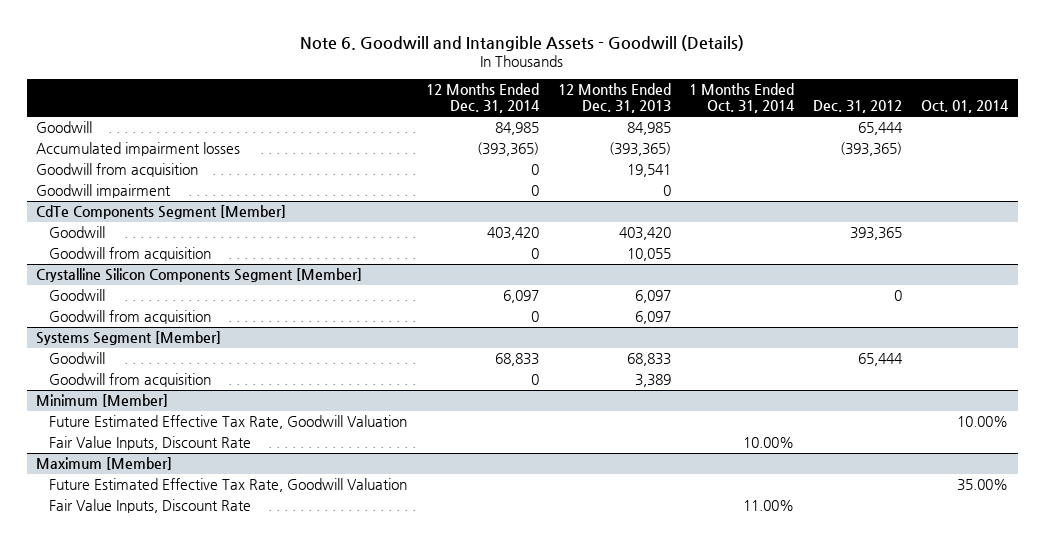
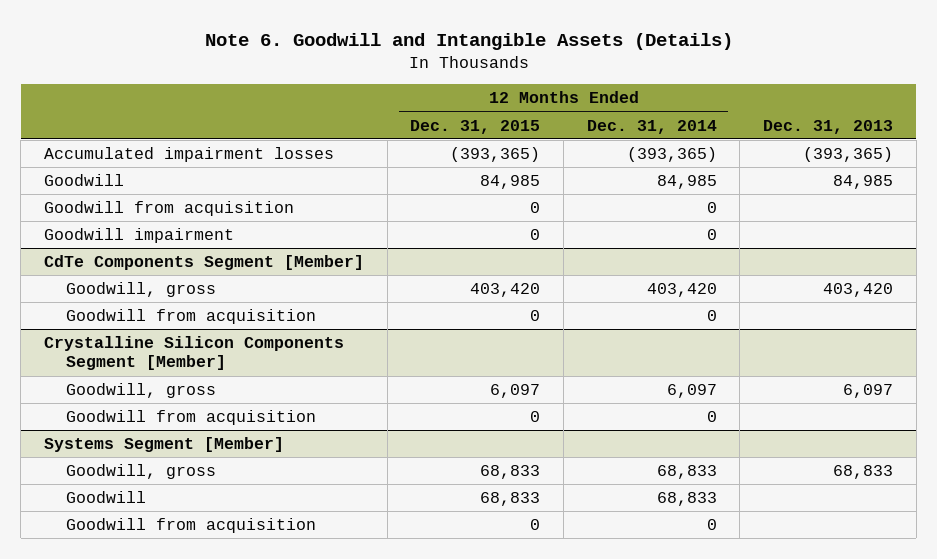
[300,34,745,51] Note 6. Goodwill and Intangible Assets - Goodwill (Details) -> [204,33,733,51] Note 6. Goodwill and Intangible Assets (Details)
[557,83,671,114] 12 Months Ended Dec. 31, 2013 -> none
[689,83,796,114] 1 Months Ended Oct. 31, 2014 -> none
[813,100,903,114] Dec. 31, 2012 -> none
[921,100,1010,114] Oct. 01, 2014 -> none
none -> [410,119,541,134] Dec. 31, 2015
none -> [763,119,894,134] Dec. 31, 2013
[36,121,93,134] Goodwill -> [43,173,124,186] Goodwill
[48,226,105,239] Goodwill -> [65,281,216,297] Goodwill, gross
[48,289,105,302] Goodwill -> [65,382,216,398] Goodwill, gross
none -> [65,463,216,479] Goodwill, gross
[36,394,169,408] Minimum [Member] -> none
[48,415,407,430] Future Estimated Effective Tax Rate, Goodwill Valuation -> none
[48,436,251,451] Fair Value Inputs, Discount Rate -> none
[36,457,173,471] Maximum [Member] -> none
[48,478,407,493] Future Estimated Effective Tax Rate, Goodwill Valuation -> none
[48,499,251,514] Fair Value Inputs, Discount Rate -> none

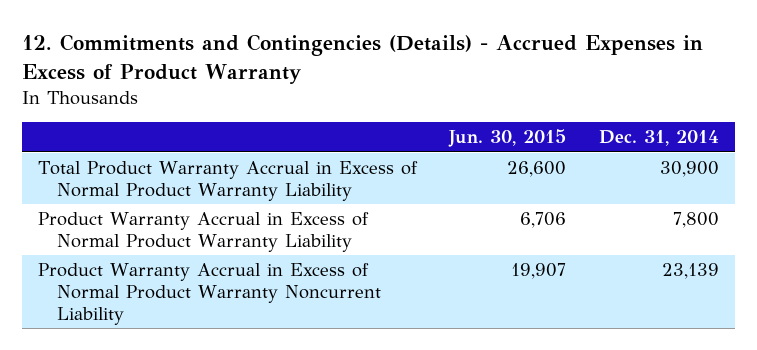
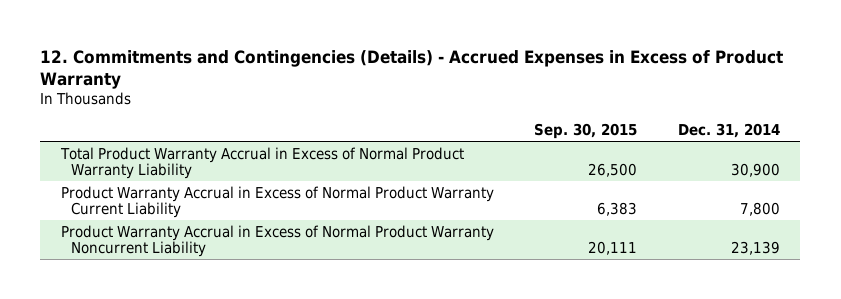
[448,129,567,148] Jun. 30, 2015 -> none
none -> [534,123,638,140] Sep. 30, 2015
[37,212,369,253] Product Warranty Accrual in Excess of Normal Product Warranty Liability -> [60,185,494,219] Product Warranty Accrual in Excess of Normal Product Warranty Current Liability

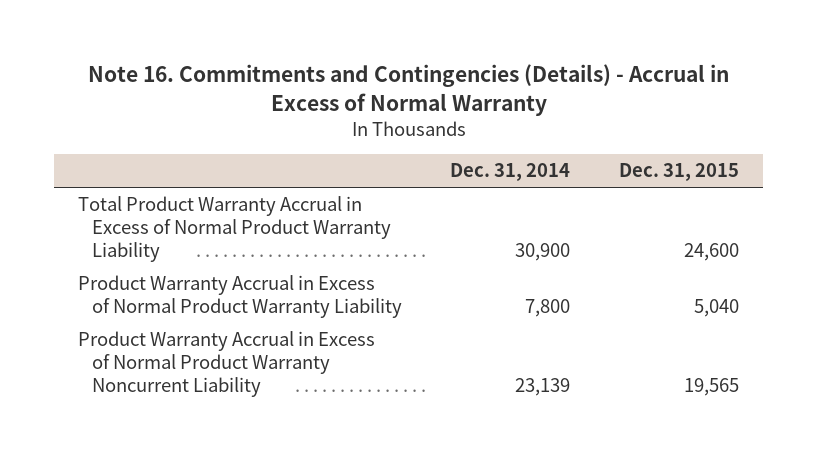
[40,49,784,89] 12. Commitments and Contingencies (Details) - Accrued Expenses in Excess of Product Warranty -> [87,64,729,116] Note 16. Commitments and Contingencies (Details) - Accrual in Excess of Normal Warranty
[534,123,638,140] Sep. 30, 2015 -> none
none -> [619,163,740,182] Dec. 31, 2015
[60,185,494,219] Product Warranty Accrual in Excess of Normal Product Warranty Current Liability -> [78,275,402,318] Product Warranty Accrual in Excess of Normal Product Warranty Liability

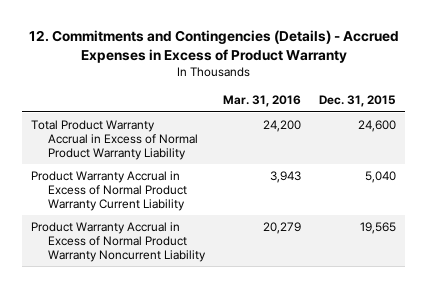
[87,64,729,116] Note 16. Commitments and Contingencies (Details) - Accrual in Excess of Normal Warranty -> [28,30,399,63] 12. Commitments and Contingencies (Details) - Accrued Expenses in Excess of Product Warranty
[450,163,571,182] Dec. 31, 2014 -> none
none -> [222,95,301,108] Mar. 31, 2016
[78,275,402,318] Product Warranty Accrual in Excess of Normal Product Warranty Liability -> [31,170,187,212] Product Warranty Accrual in Excess of Normal Product Warranty Current Liability

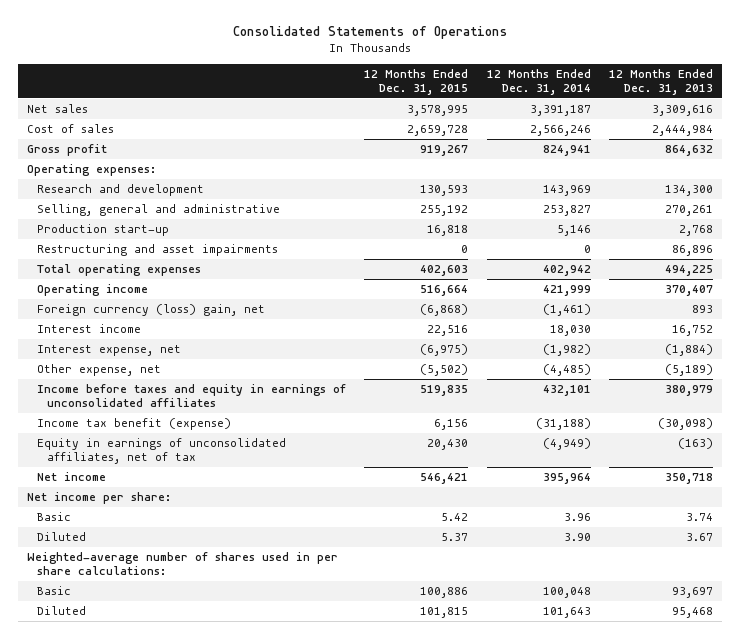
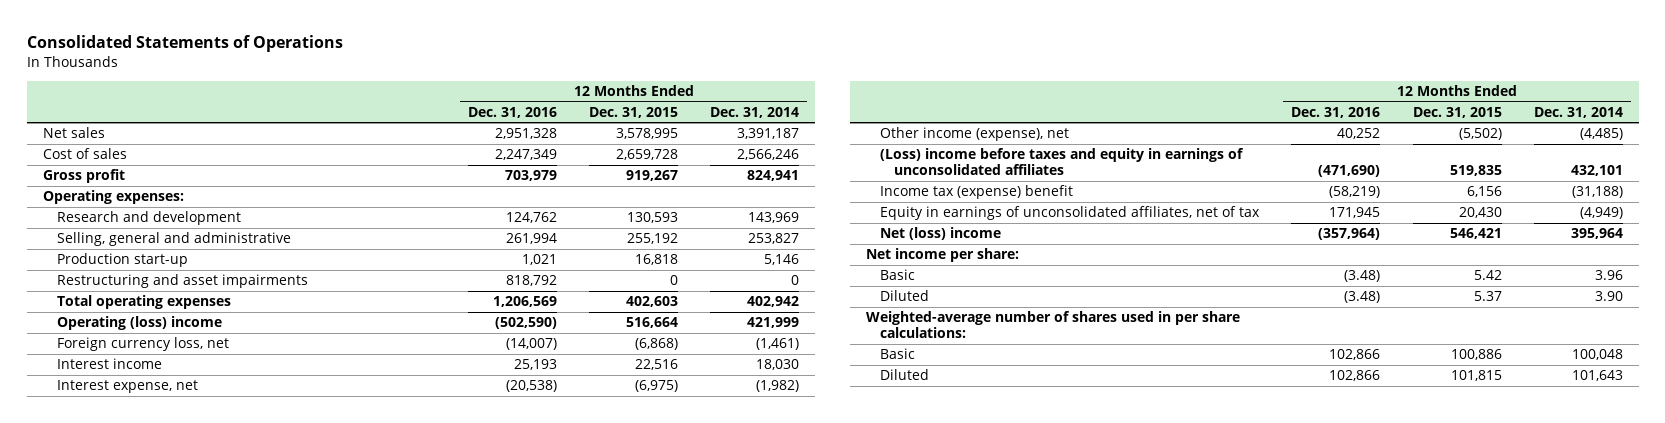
[609,68,714,96] 12 Months Ended Dec. 31, 2013 -> none
none -> [468,107,558,119] Dec. 31, 2016
[36,283,148,296] Operating income -> [56,316,222,331] Operating (loss) income
[36,303,265,316] Foreign currency (loss) gain, net -> [56,337,229,352] Foreign currency loss, net
[36,363,161,376] Other expense, net -> [880,127,1070,142] Other income (expense), net
[36,383,346,408] Income before taxes and equity in earnings of unconsolidated affiliates -> [880,148,1245,176] (Loss) income before taxes and equity in earnings of unconsolidated affiliates
[36,417,231,430] Income tax benefit (expense) -> [880,185,1074,200] Income tax (expense) benefit
[36,471,106,481] Net income -> [880,227,1002,241] Net (loss) income

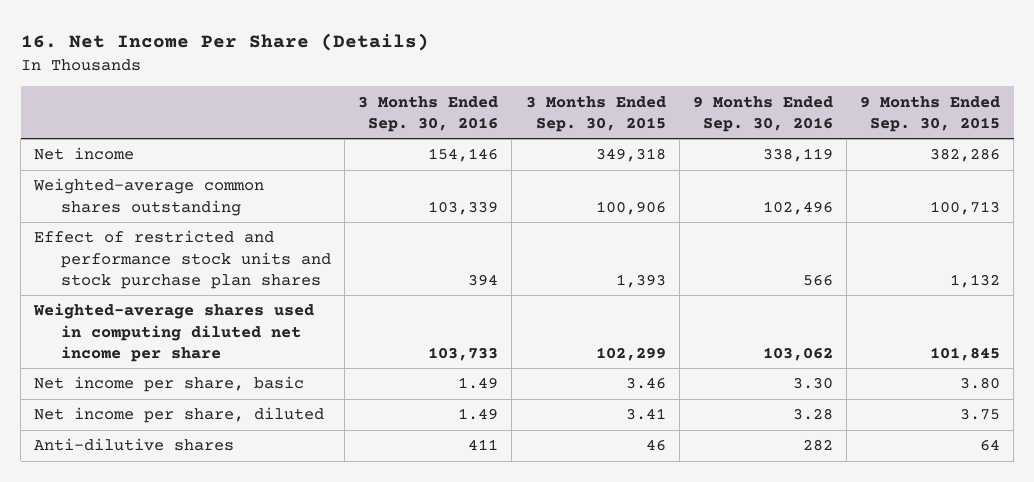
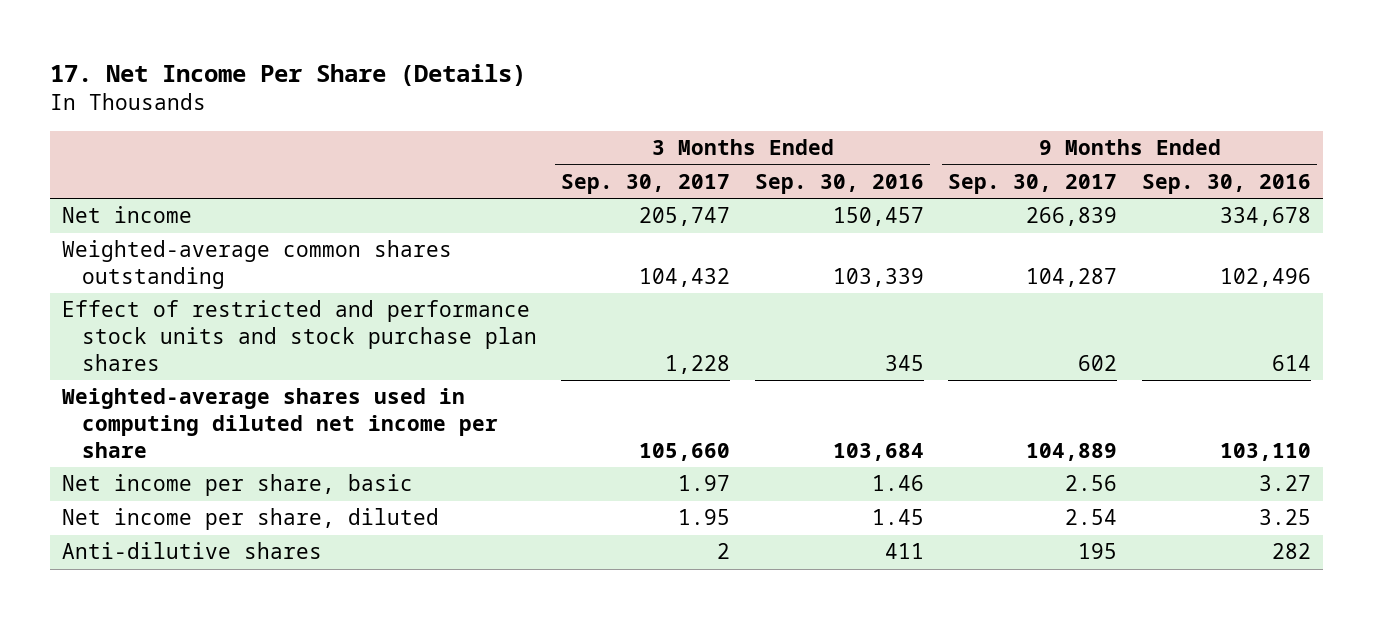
[20,32,429,51] 16. Net Income Per Share (Details) -> [50,64,527,87] 17. Net Income Per Share (Details)
[525,95,666,132] 3 Months Ended Sep. 30, 2015 -> none
[860,95,1001,132] 9 Months Ended Sep. 30, 2015 -> none
none -> [561,173,731,194] Sep. 30, 2017
none -> [948,173,1118,194] Sep. 30, 2017
[428,148,499,163] 154,146 -> [832,207,924,227] 150,457
[762,148,833,163] 338,119 -> [1220,207,1312,227] 334,678
[468,273,499,286] 394 -> [884,354,924,371] 345
[802,273,833,286] 566 -> [1272,354,1312,371] 614
[428,346,499,361] 103,733 -> [832,442,924,461] 103,684
[762,346,833,361] 103,062 -> [1220,442,1312,461] 103,110
[458,377,499,390] 1.49 -> [871,475,924,492] 1.46
[792,377,833,390] 3.30 -> [1259,475,1312,492] 3.27
[458,408,499,421] 1.49 -> [871,509,924,526] 1.45
[792,408,833,421] 3.28 -> [1259,509,1312,526] 3.25

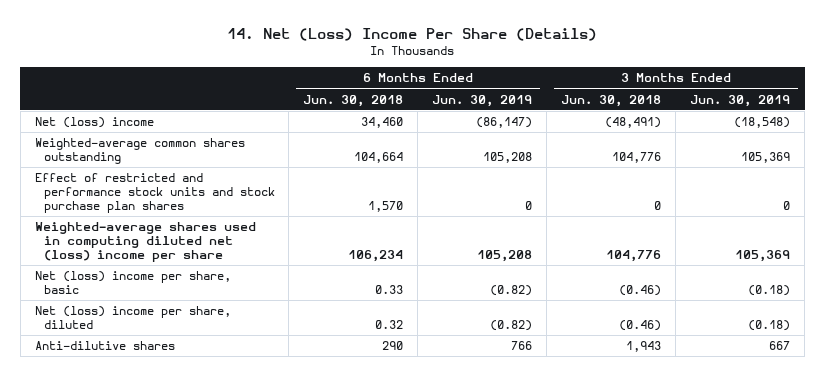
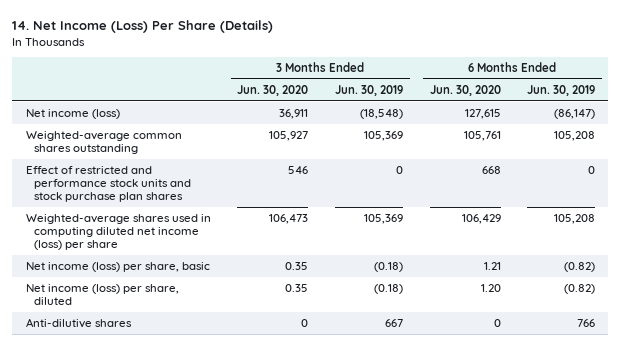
[227,27,598,41] 14. Net (Loss) Income Per Share (Details) -> [12,20,274,34] 14. Net Income (Loss) Per Share (Details)
[303,94,404,107] Jun. 30, 2018 -> none
[561,94,662,107] Jun. 30, 2018 -> none
none -> [237,84,309,96] Jun. 30, 2020
none -> [429,84,501,96] Jun. 30, 2020
[34,117,154,129] Net (loss) income -> [25,108,120,119] Net income (loss)
[34,222,256,263] Weighted-average shares used in computing diluted net (loss) income per share -> [25,213,211,251] Weighted-average shares used in computing diluted net income (loss) per share
[34,271,231,295] Net (loss) income per share, basic -> [25,261,210,272] Net income (loss) per share, basic
[34,306,231,330] Net (loss) income per share, diluted -> [25,283,179,306] Net income (loss) per share, diluted

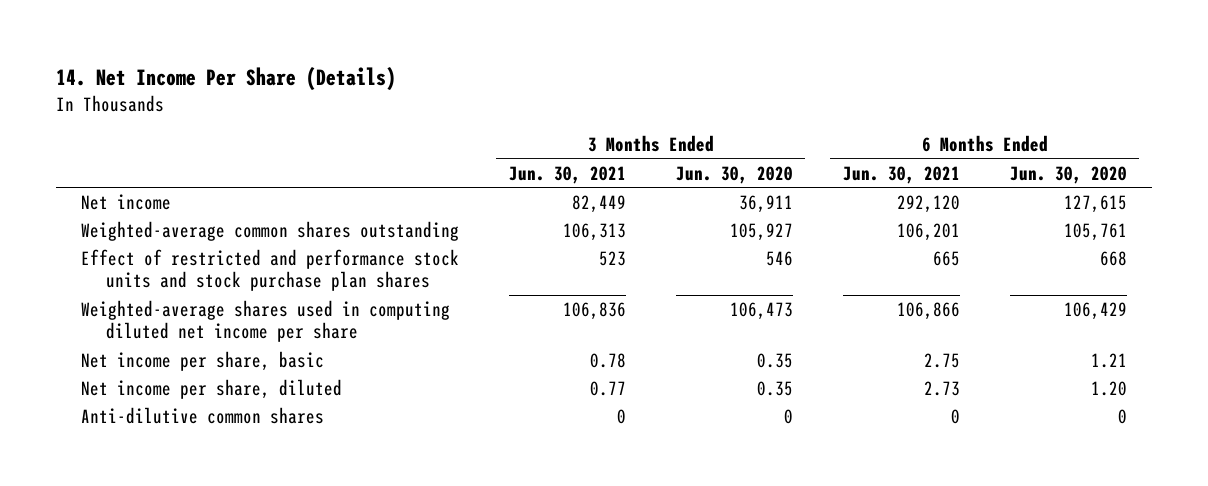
[12,20,274,34] 14. Net Income (Loss) Per Share (Details) -> [55,67,396,92] 14. Net Income Per Share (Details)
[334,84,403,96] Jun. 30, 2019 -> none
[527,84,596,96] Jun. 30, 2019 -> none
none -> [508,165,626,184] Jun. 30, 2021
none -> [842,165,960,184] Jun. 30, 2021
[25,108,120,119] Net income (loss) -> [80,193,171,210] Net income
[25,213,211,251] Weighted-average shares used in computing diluted net income (loss) per share -> [80,299,450,343] Weighted-average shares used in computing diluted net income per share
[25,261,210,272] Net income (loss) per share, basic -> [80,350,324,371] Net income per share, basic
[25,283,179,306] Net income (loss) per share, diluted -> [80,378,342,399] Net income per share, diluted
[25,317,132,328] Anti-dilutive shares -> [80,406,324,424] Anti-dilutive common shares

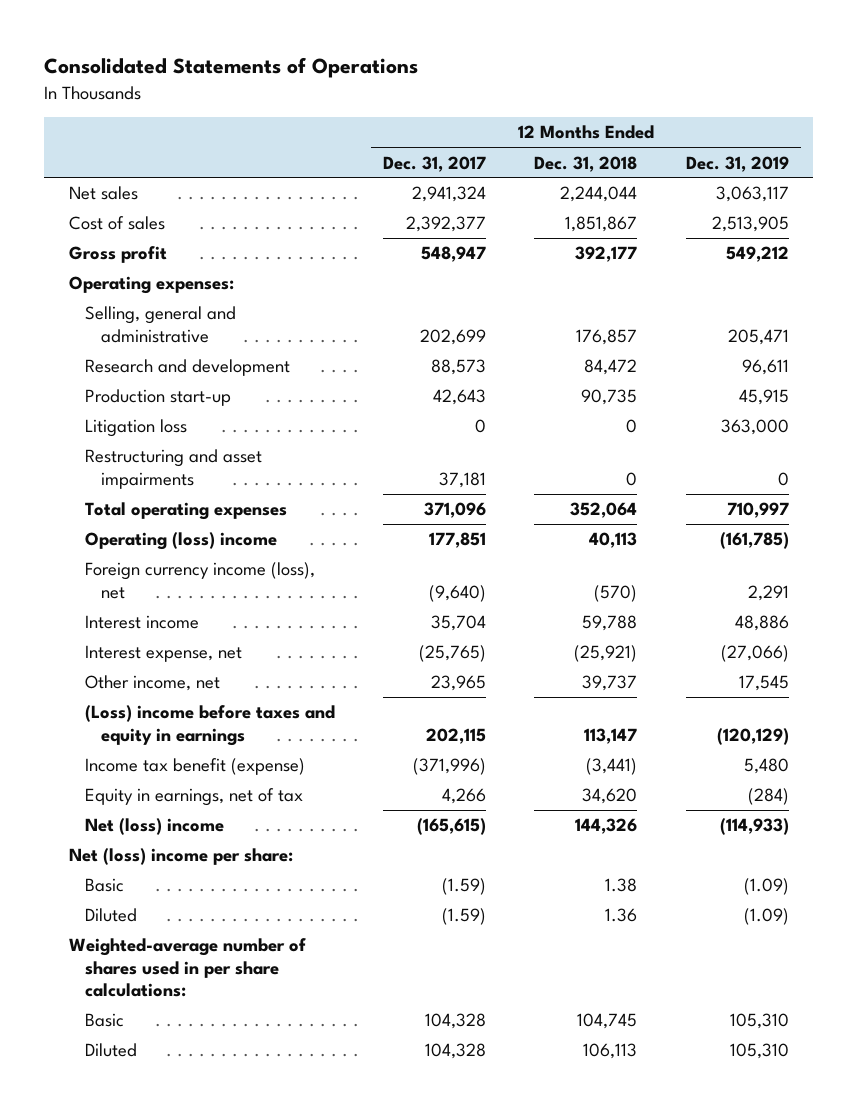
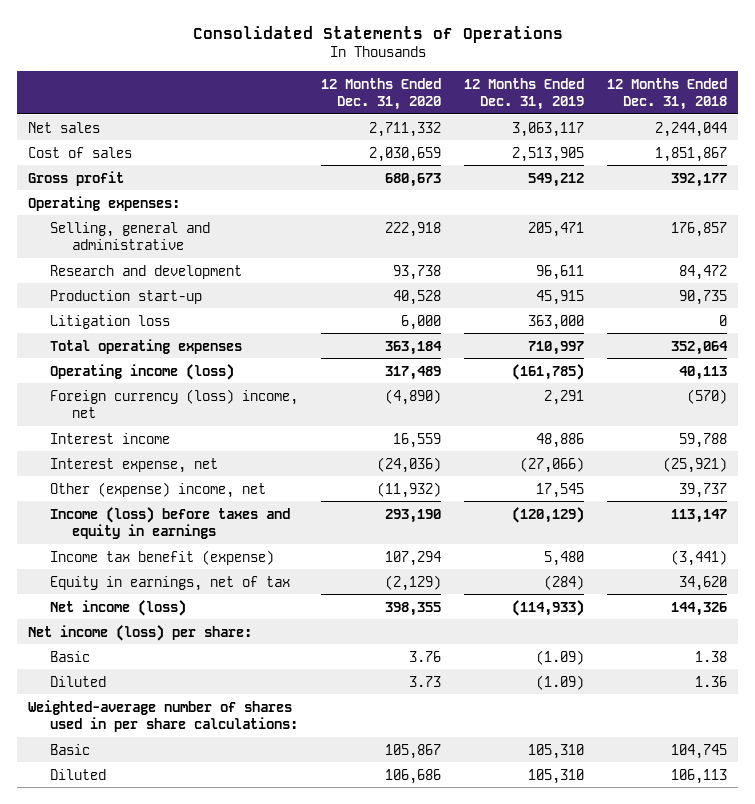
[383,155,487,172] Dec. 31, 2017 -> none
none -> [321,77,442,111] 12 Months Ended Dec. 31, 2020
[84,449,262,489] Restructuring and asset impairments -> none
[84,532,277,551] Operating (loss) income -> [50,363,235,380] Operating income (loss)
[84,562,315,599] Foreign currency income (loss), net -> [50,388,299,418] Foreign currency (loss) income, net
[84,675,220,692] Other income, net -> [50,481,267,498] Other (expense) income, net
[84,705,335,746] (Loss) income before taxes and equity in earnings -> [50,506,291,539] Income (loss) before taxes and equity in earnings
[84,818,224,836] Net (loss) income -> [50,599,187,616] Net income (loss)
[68,848,293,866] Net (loss) income per share: -> [28,624,253,641] Net income (loss) per share:

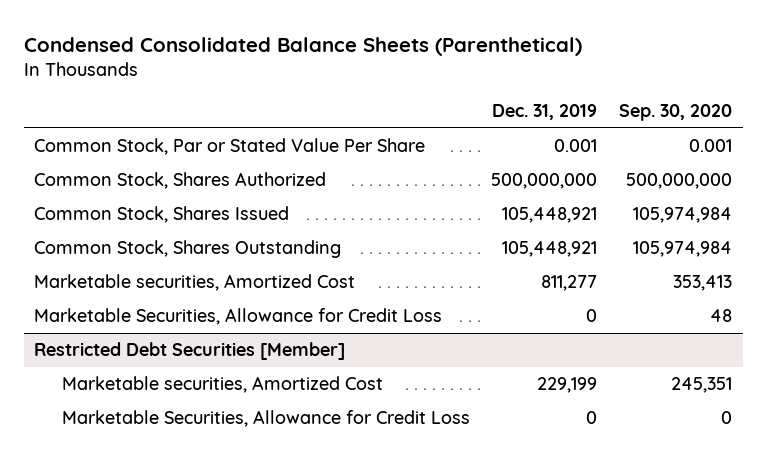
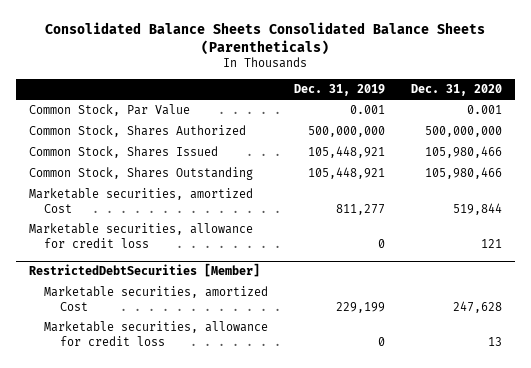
[23,36,582,56] Condensed Consolidated Balance Sheets (Parenthetical) -> [45,22,486,55] Consolidated Balance Sheets Consolidated Balance Sheets (Parentheticals)
[618,104,732,122] Sep. 30, 2020 -> none
none -> [410,84,502,97] Dec. 31, 2020
[34,138,426,156] Common Stock, Par or Stated Value Per Share -> [29,104,191,117] Common Stock, Par Value
[34,274,356,292] Marketable securities, Amortized Cost -> [29,188,254,213] Marketable securities, amortized Cost
[34,308,443,326] Marketable Securities, Allowance for Credit Loss -> [29,223,254,248] Marketable securities, allowance for credit loss
[34,342,346,361] Restricted Debt Securities [Member] -> [29,263,261,278] RestrictedDebtSecurities [Member]
[61,376,383,394] Marketable securities, Amortized Cost -> [44,286,269,311] Marketable securities, amortized Cost
[61,410,470,428] Marketable Securities, Allowance for Credit Loss -> [44,321,269,346] Marketable securities, allowance for credit loss

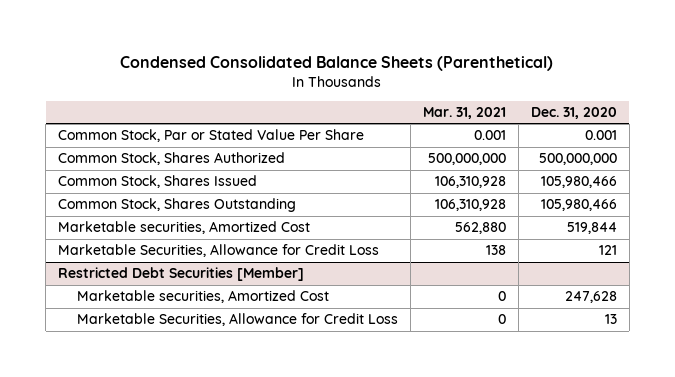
[45,22,486,55] Consolidated Balance Sheets Consolidated Balance Sheets (Parentheticals) -> [120,55,554,71] Condensed Consolidated Balance Sheets (Parenthetical)
[294,84,386,97] Dec. 31, 2019 -> none
none -> [423,107,507,120] Mar. 31, 2021
[29,104,191,117] Common Stock, Par Value -> [58,129,365,143] Common Stock, Par or Stated Value Per Share
[29,188,254,213] Marketable securities, amortized Cost -> [58,221,311,235] Marketable securities, Amortized Cost
[29,223,254,248] Marketable securities, allowance for credit loss -> [58,244,380,258] Marketable Securities, Allowance for Credit Loss
[29,263,261,278] RestrictedDebtSecurities [Member] -> [58,267,305,282] Restricted Debt Securities [Member]
[44,286,269,311] Marketable securities, amortized Cost -> [77,290,330,304] Marketable securities, Amortized Cost
[44,321,269,346] Marketable securities, allowance for credit loss -> [77,313,399,327] Marketable Securities, Allowance for Credit Loss

